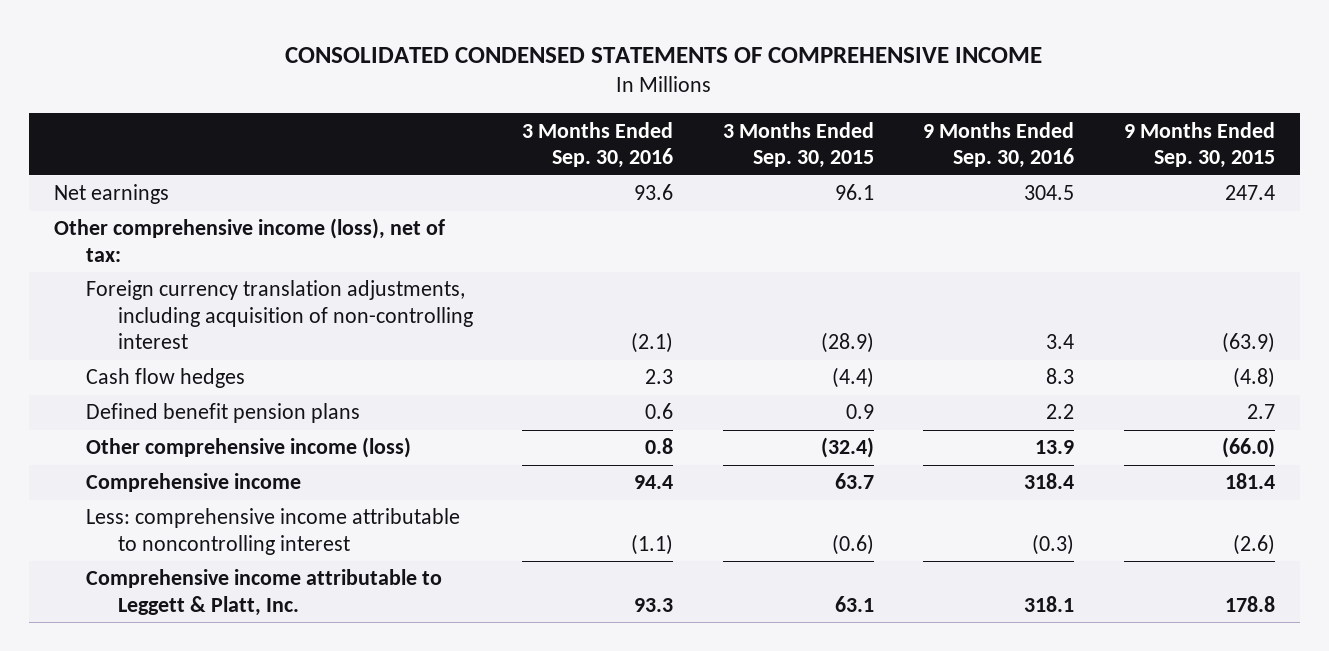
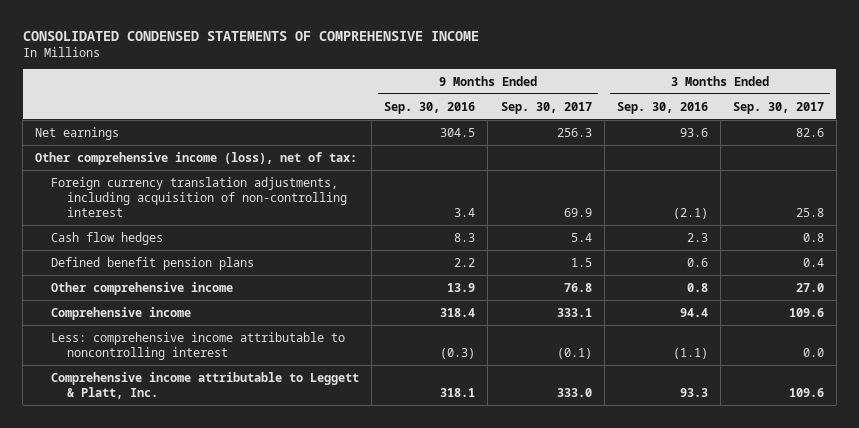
[722,121,874,169] 3 Months Ended Sep. 30, 2015 -> none
[1123,121,1275,169] 9 Months Ended Sep. 30, 2015 -> none
none -> [500,101,592,114] Sep. 30, 2017
none -> [732,101,824,114] Sep. 30, 2017
[85,437,411,459] Other comprehensive income (loss) -> [51,281,234,295] Other comprehensive income

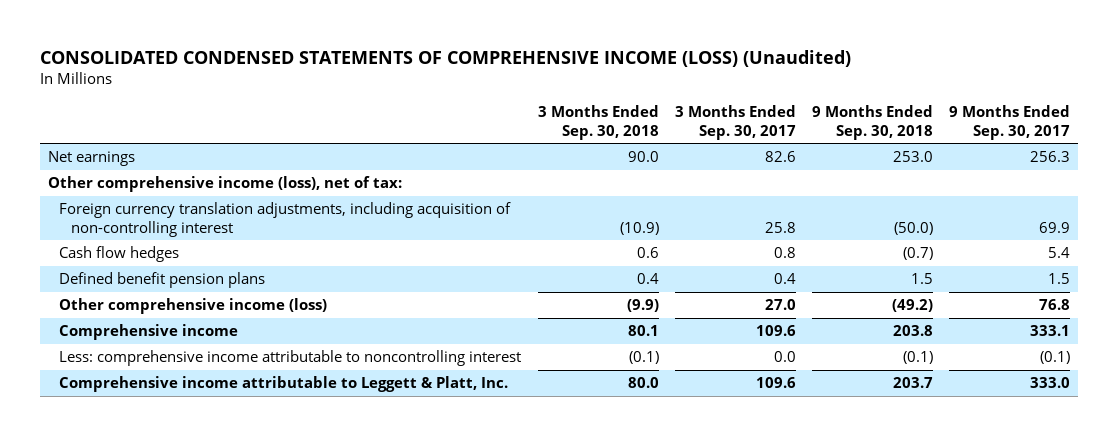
[22,31,479,42] CONSOLIDATED CONDENSED STATEMENTS OF COMPREHENSIVE INCOME -> [40,49,852,67] CONSOLIDATED CONDENSED STATEMENTS OF COMPREHENSIVE INCOME (LOSS) (Unaudited)
[384,101,476,114] Sep. 30, 2016 -> none
[616,101,708,114] Sep. 30, 2016 -> none
none -> [537,105,659,140] 3 Months Ended Sep. 30, 2018
none -> [811,105,933,140] 9 Months Ended Sep. 30, 2018
[51,281,234,295] Other comprehensive income -> [59,298,328,315] Other comprehensive income (loss)

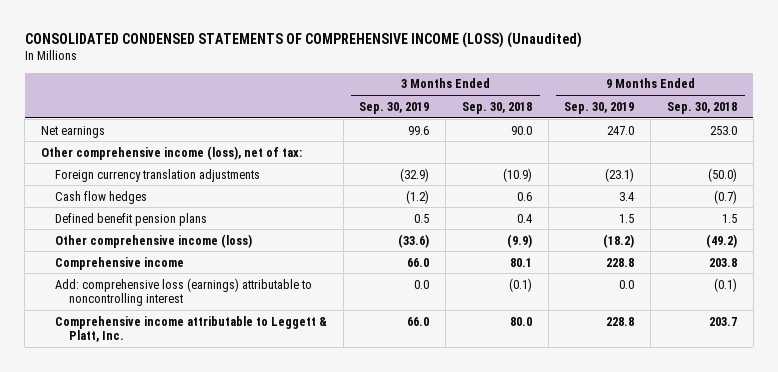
[674,105,796,140] 3 Months Ended Sep. 30, 2017 -> none
[949,105,1071,140] 9 Months Ended Sep. 30, 2017 -> none
none -> [359,101,430,114] Sep. 30, 2019
none -> [564,101,635,114] Sep. 30, 2019
[59,202,512,237] Foreign currency translation adjustments, including acquisition of non-controlling interest -> [54,168,260,182] Foreign currency translation adjustments
[59,350,522,367] Less: comprehensive income attributable to noncontrolling interest -> [54,277,312,307] Add: comprehensive loss (earnings) attributable to noncontrolling interest

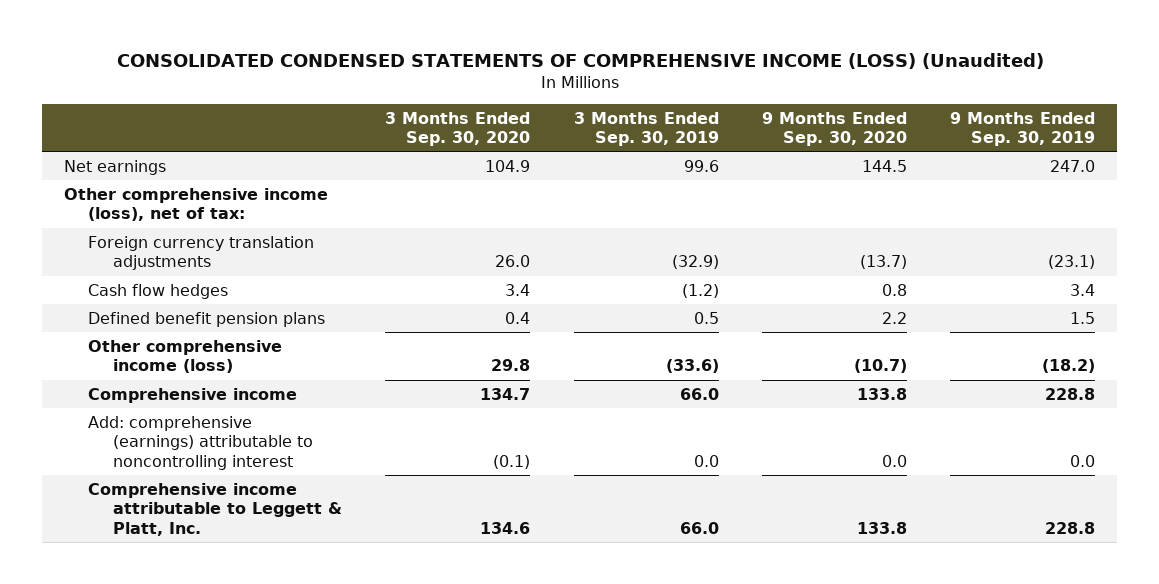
[461,101,532,114] Sep. 30, 2018 -> none
[666,101,737,114] Sep. 30, 2018 -> none
none -> [385,111,531,147] 3 Months Ended Sep. 30, 2020
none -> [761,111,907,147] 9 Months Ended Sep. 30, 2020
[54,277,312,307] Add: comprehensive loss (earnings) attributable to noncontrolling interest -> [88,415,313,470] Add: comprehensive (earnings) attributable to noncontrolling interest

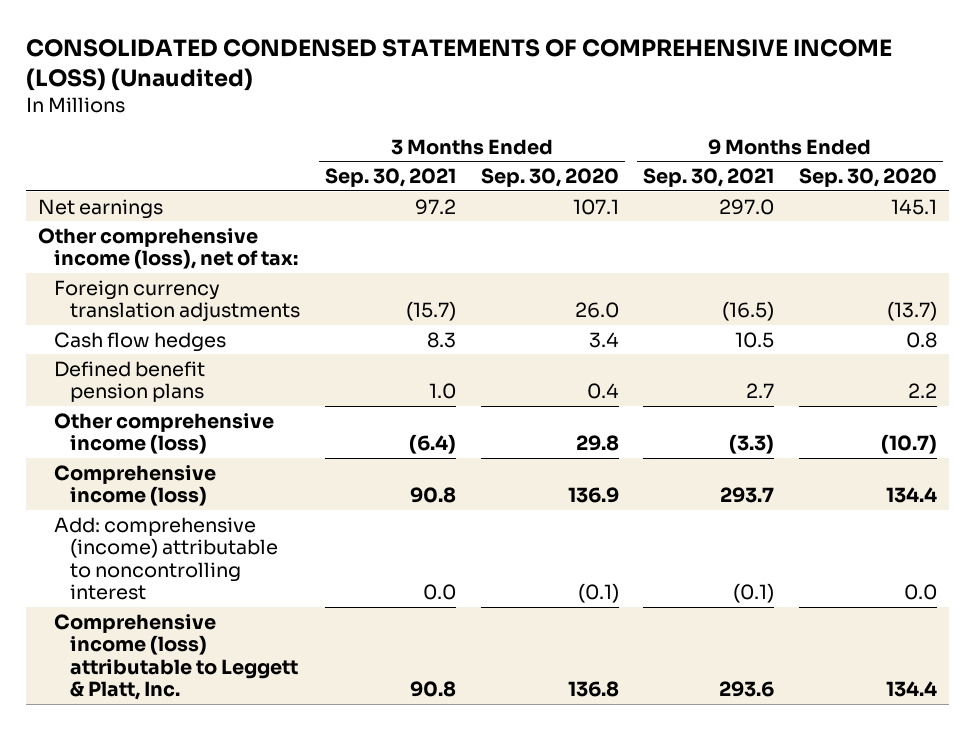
[573,111,719,147] 3 Months Ended Sep. 30, 2019 -> none
[950,111,1096,147] 9 Months Ended Sep. 30, 2019 -> none
none -> [324,168,456,188] Sep. 30, 2021
none -> [643,168,775,188] Sep. 30, 2021
[485,159,531,172] 104.9 -> [572,198,619,215] 107.1
[861,159,907,172] 144.5 -> [891,198,938,215] 145.1
[88,387,298,403] Comprehensive income -> [54,464,217,507] Comprehensive income (loss)
[480,387,531,400] 134.7 -> [567,487,619,504] 136.9
[856,387,907,400] 133.8 -> [886,487,938,504] 134.4
[88,415,313,470] Add: comprehensive (earnings) attributable to noncontrolling interest -> [54,516,279,600] Add: comprehensive (income) attributable to noncontrolling interest
[88,482,342,536] Comprehensive income attributable to Leggett & Platt, Inc. -> [54,613,299,700] Comprehensive income (loss) attributable to Leggett & Platt, Inc.
[480,521,531,534] 134.6 -> [567,680,619,697] 136.8
[856,521,907,534] 133.8 -> [886,680,938,697] 134.4

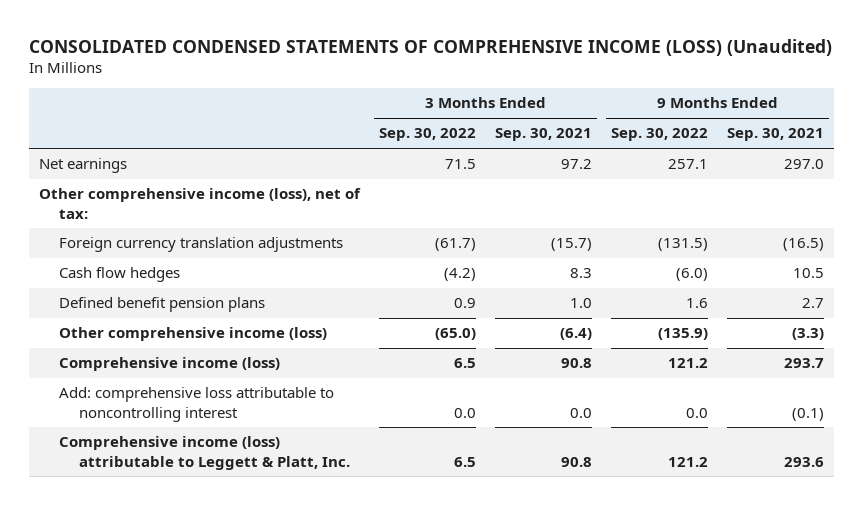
[480,168,619,188] Sep. 30, 2020 -> none
[799,168,938,188] Sep. 30, 2020 -> none
none -> [378,128,476,142] Sep. 30, 2022
none -> [611,128,709,142] Sep. 30, 2022
[54,516,279,600] Add: comprehensive (income) attributable to noncontrolling interest -> [59,387,335,422] Add: comprehensive loss attributable to noncontrolling interest

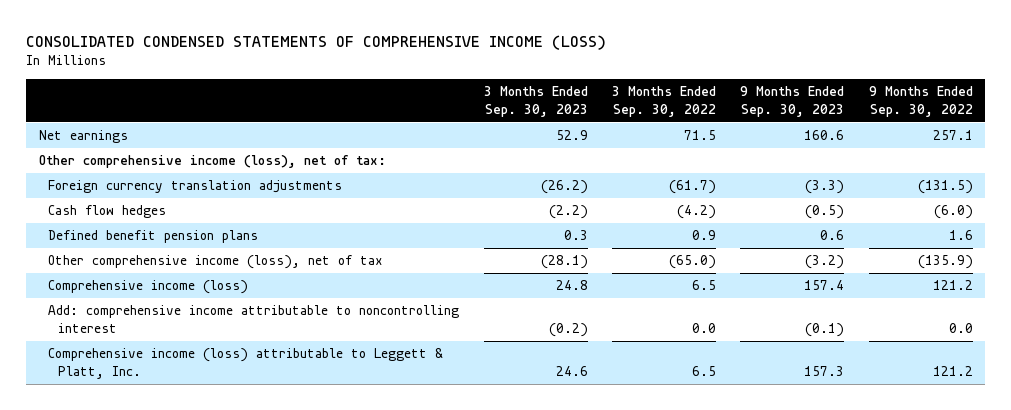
[29,38,833,56] CONSOLIDATED CONDENSED STATEMENTS OF COMPREHENSIVE INCOME (LOSS) (Unaudited) -> [26,35,607,51] CONSOLIDATED CONDENSED STATEMENTS OF COMPREHENSIVE INCOME (LOSS)
[495,128,593,142] Sep. 30, 2021 -> none
[727,128,825,142] Sep. 30, 2021 -> none
none -> [483,86,588,117] 3 Months Ended Sep. 30, 2023
none -> [740,86,845,117] 9 Months Ended Sep. 30, 2023
[59,327,328,342] Other comprehensive income (loss) -> [48,255,384,270] Other comprehensive income (loss), net of tax
[59,387,335,422] Add: comprehensive loss attributable to noncontrolling interest -> [48,305,460,333] Add: comprehensive income attributable to noncontrolling interest

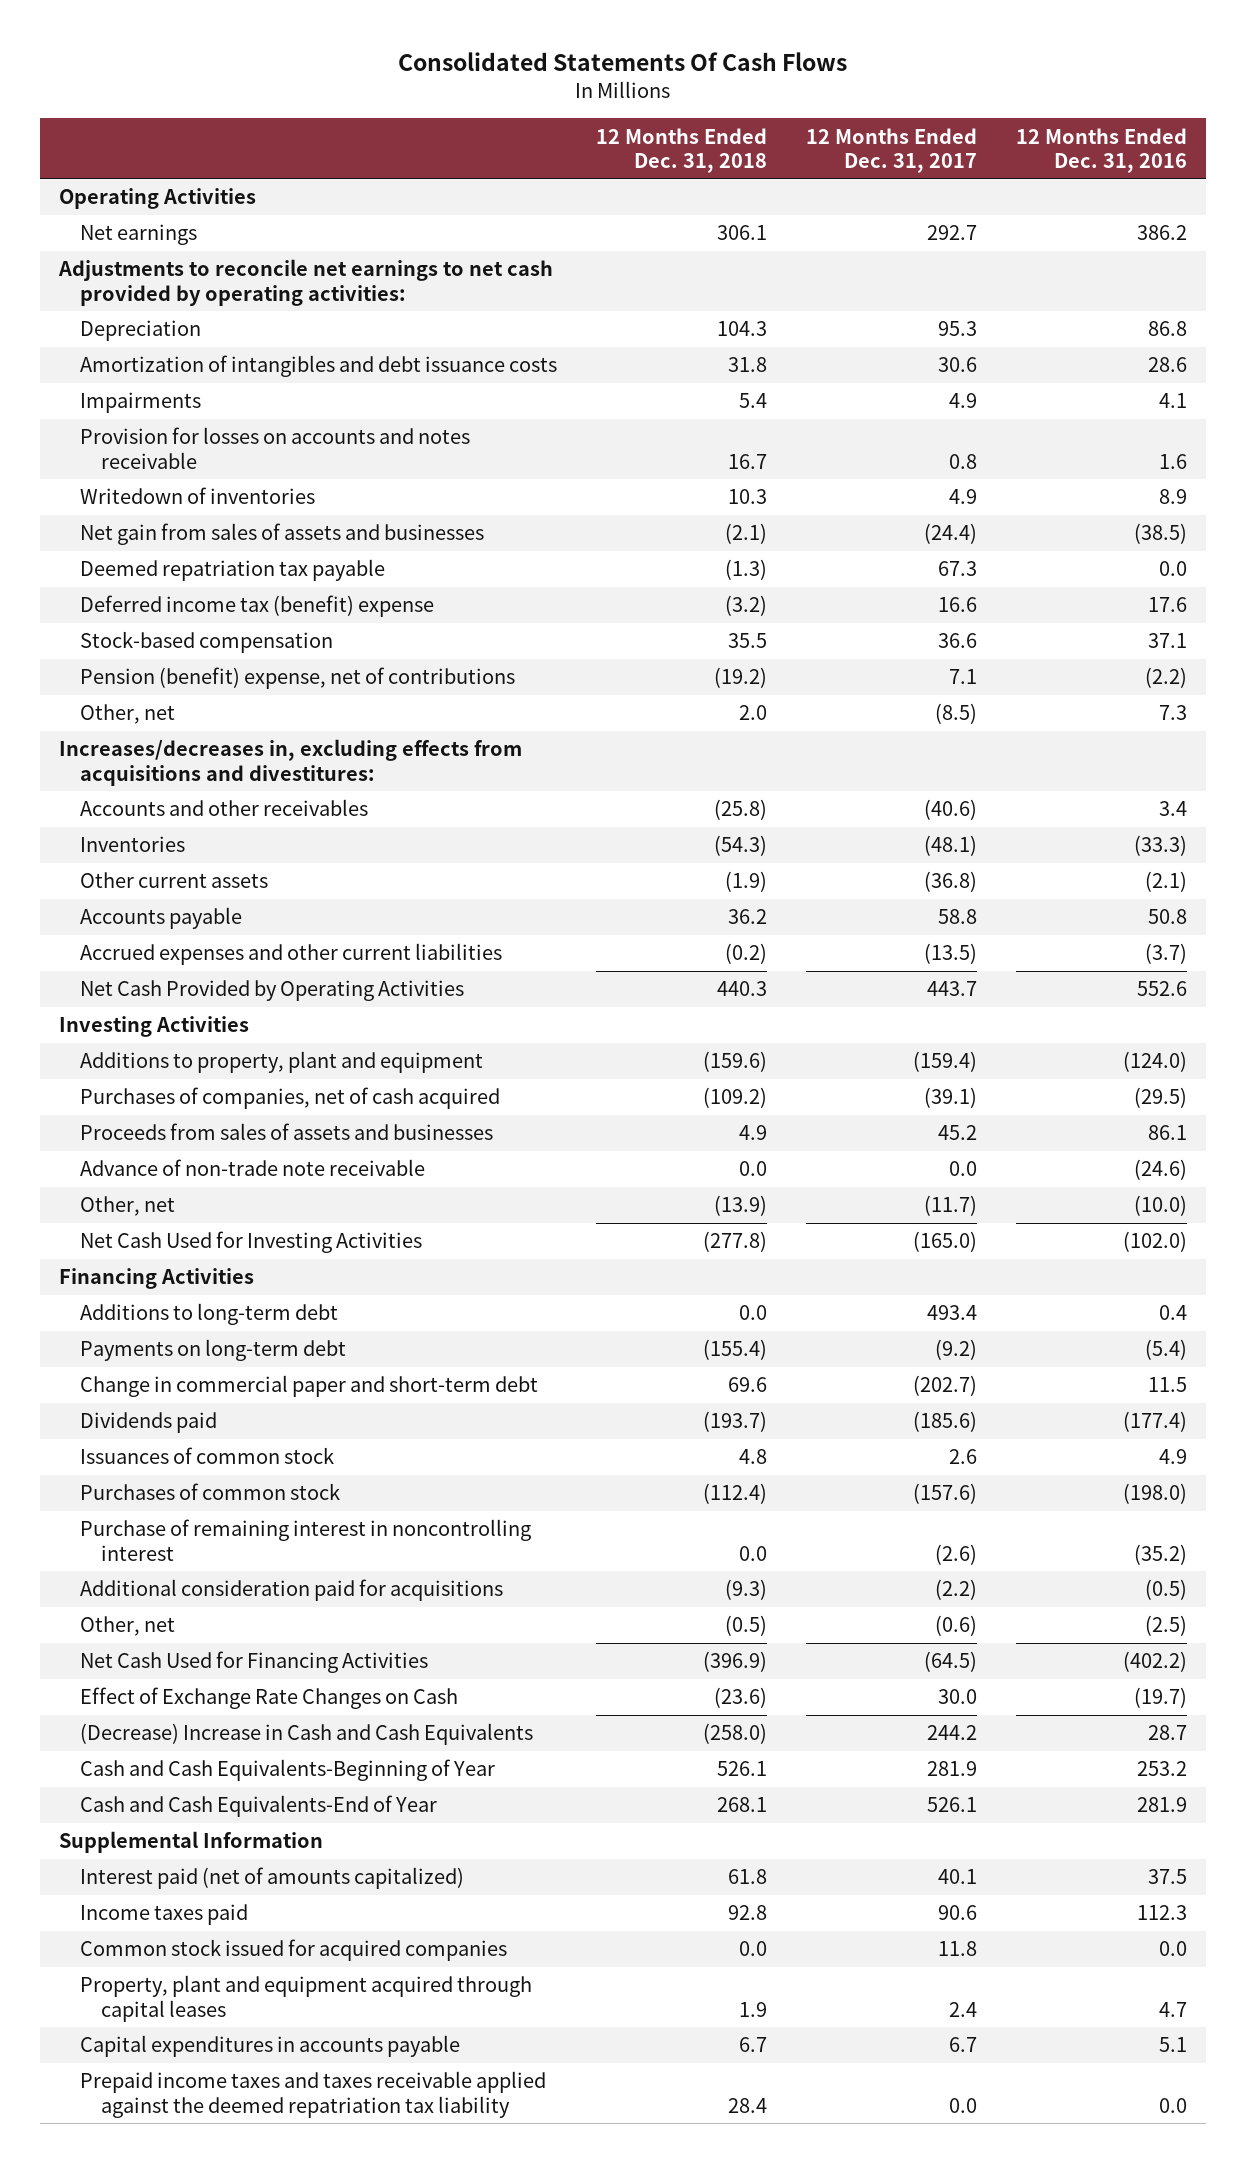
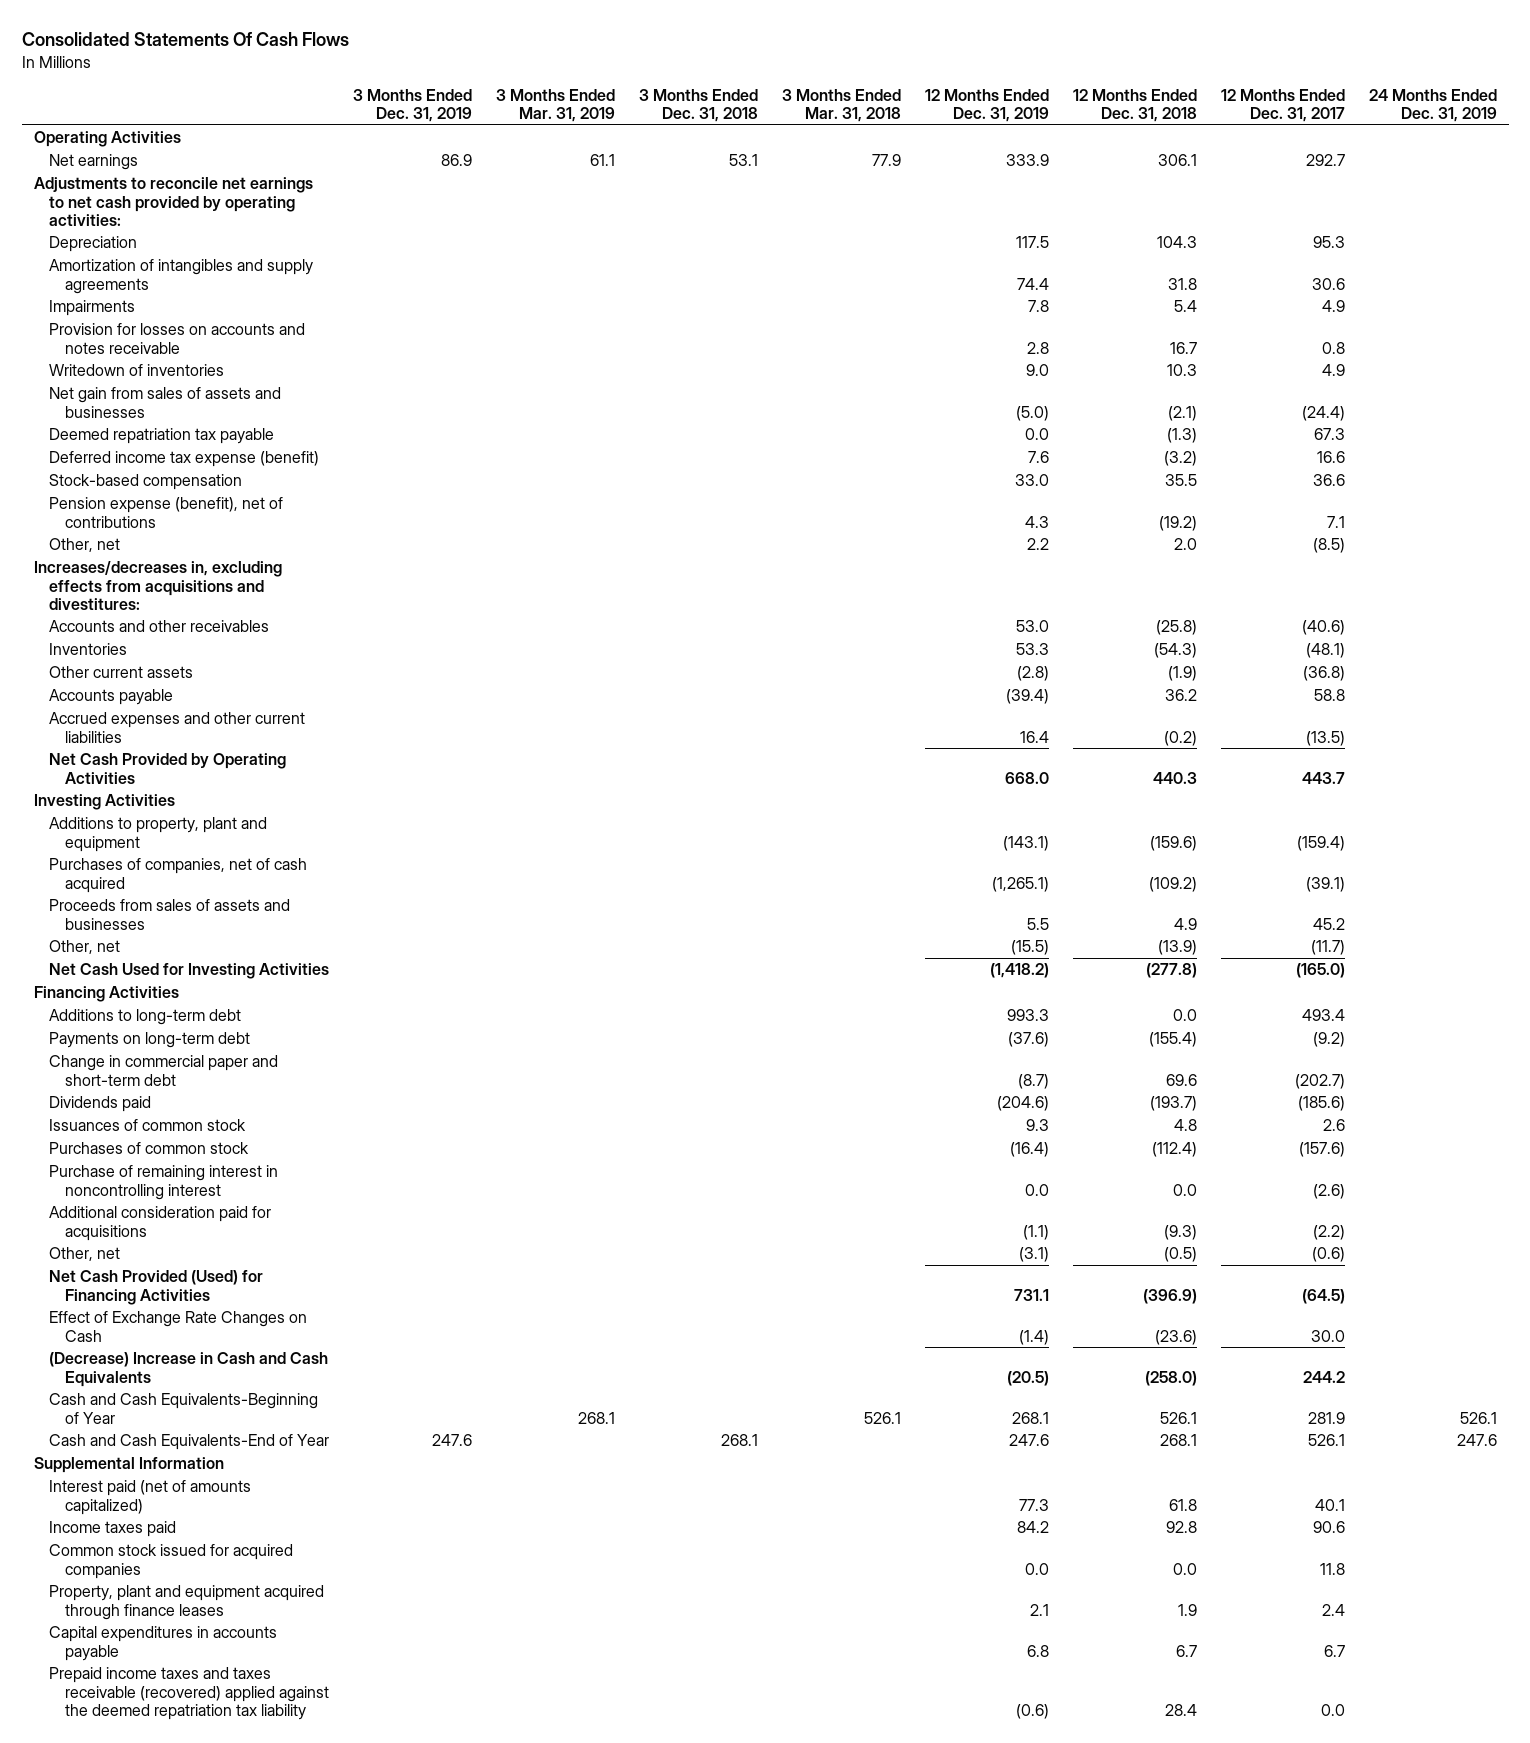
[1015,127,1187,173] 12 Months Ended Dec. 31, 2016 -> none
none -> [353,88,473,123] 3 Months Ended Dec. 31, 2019
none -> [496,88,616,123] 3 Months Ended Mar. 31, 2019
none -> [639,88,759,123] 3 Months Ended Dec. 31, 2018
none -> [781,88,901,123] 3 Months Ended Mar. 31, 2018
none -> [924,88,1049,123] 12 Months Ended Dec. 31, 2019
none -> [1368,88,1497,123] 24 Months Ended Dec. 31, 2019
[80,355,558,378] Amortization of intangibles and debt issuance costs -> [49,259,314,294] Amortization of intangibles and supply agreements
[80,595,435,618] Deferred income tax (benefit) expense -> [49,451,320,468] Deferred income tax expense (benefit)
[80,667,516,690] Pension (benefit) expense, net of contributions -> [49,497,284,528] Pension expense (benefit), net of contributions
[80,1159,426,1177] Advance of non-trade note receivable -> none
[80,1651,429,1674] Net Cash Used for Financing Activities -> [49,1270,264,1305] Net Cash Provided (Used) for Financing Activities
[80,1975,533,2022] Property, plant and equipment acquired through capital leases -> [49,1585,325,1620] Property, plant and equipment acquired through finance leases
[80,2071,547,2118] Prepaid income taxes and taxes receivable applied against the deemed repatriation tax liability -> [49,1667,329,1720] Prepaid income taxes and taxes receivable (recovered) applied against the deemed repatriation tax liability

